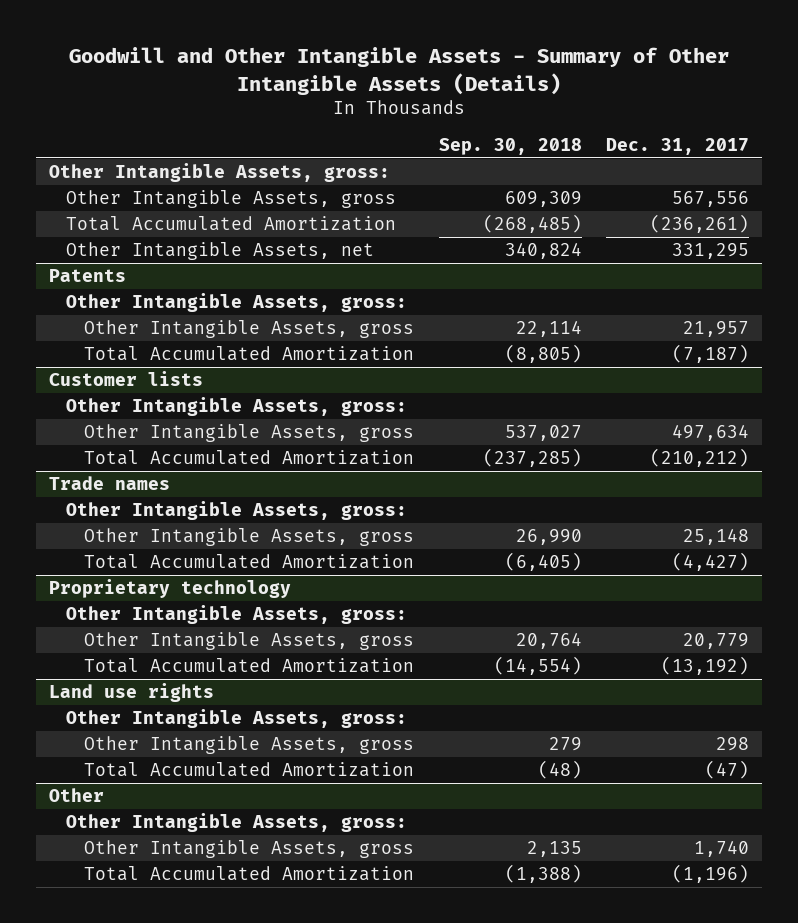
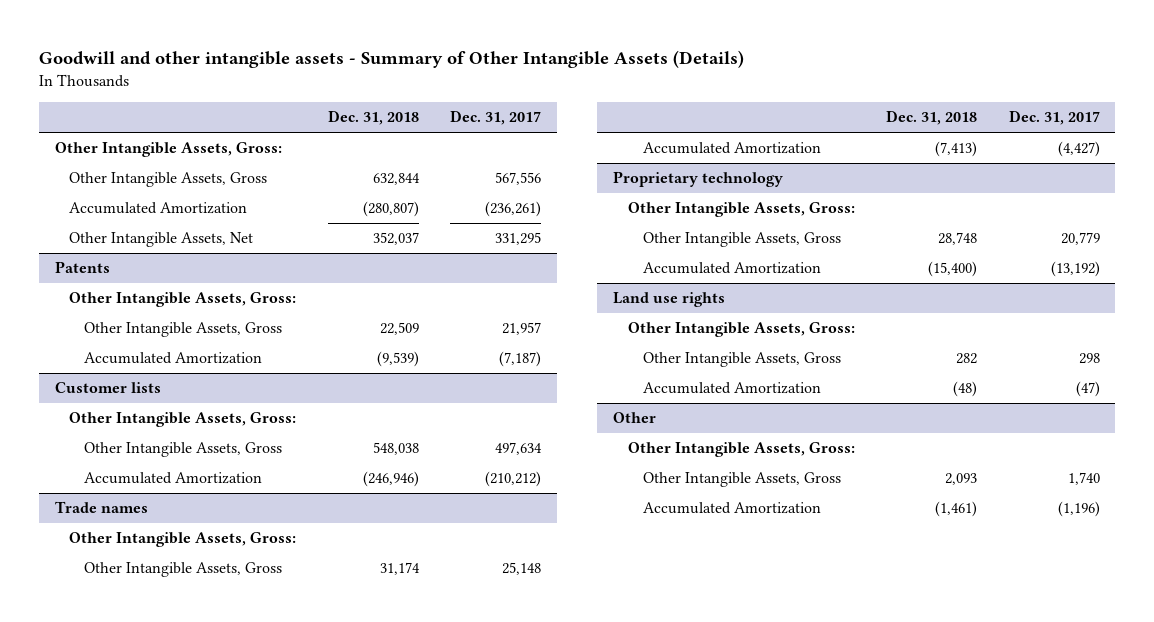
[68,47,729,95] Goodwill and Other Intangible Assets - Summary of Other Intangible Assets (Details) -> [38,50,744,69] Goodwill and other intangible assets - Summary of Other Intangible Assets (Details)
[438,137,582,155] Sep. 30, 2018 -> none
none -> [327,110,419,126] Dec. 31, 2018
[48,163,390,183] Other Intangible Assets, gross: -> [54,142,282,158] Other Intangible Assets, Gross:
[66,190,397,209] Other Intangible Assets, gross -> [69,172,268,188] Other Intangible Assets, Gross
[66,216,397,232] Total Accumulated Amortization -> [69,202,248,215] Accumulated Amortization
[66,242,375,261] Other Intangible Assets, net -> [69,232,254,248] Other Intangible Assets, Net
[66,293,408,313] Other Intangible Assets, gross: -> [69,292,297,308] Other Intangible Assets, Gross:
[84,320,415,339] Other Intangible Assets, gross -> [84,322,283,338] Other Intangible Assets, Gross
[84,346,415,362] Total Accumulated Amortization -> [84,352,263,365] Accumulated Amortization
[66,397,408,417] Other Intangible Assets, gross: -> [69,412,297,428] Other Intangible Assets, Gross:
[84,424,415,443] Other Intangible Assets, gross -> [84,442,283,458] Other Intangible Assets, Gross
[84,450,415,466] Total Accumulated Amortization -> [84,472,263,485] Accumulated Amortization
[66,501,408,521] Other Intangible Assets, gross: -> [69,532,297,548] Other Intangible Assets, Gross:
[84,528,415,547] Other Intangible Assets, gross -> [84,562,283,578] Other Intangible Assets, Gross
[84,554,415,570] Total Accumulated Amortization -> [642,142,821,155] Accumulated Amortization
[66,605,408,625] Other Intangible Assets, gross: -> [627,202,855,218] Other Intangible Assets, Gross:
[84,632,415,651] Other Intangible Assets, gross -> [642,232,841,248] Other Intangible Assets, Gross
[84,658,415,674] Total Accumulated Amortization -> [642,262,821,275] Accumulated Amortization
[66,709,408,729] Other Intangible Assets, gross: -> [627,322,855,338] Other Intangible Assets, Gross:
[84,736,415,755] Other Intangible Assets, gross -> [642,352,841,368] Other Intangible Assets, Gross
[84,762,415,778] Total Accumulated Amortization -> [642,382,821,395] Accumulated Amortization
[66,813,408,833] Other Intangible Assets, gross: -> [627,442,855,458] Other Intangible Assets, Gross:
[84,840,415,859] Other Intangible Assets, gross -> [642,472,841,488] Other Intangible Assets, Gross
[84,866,415,882] Total Accumulated Amortization -> [642,502,821,515] Accumulated Amortization

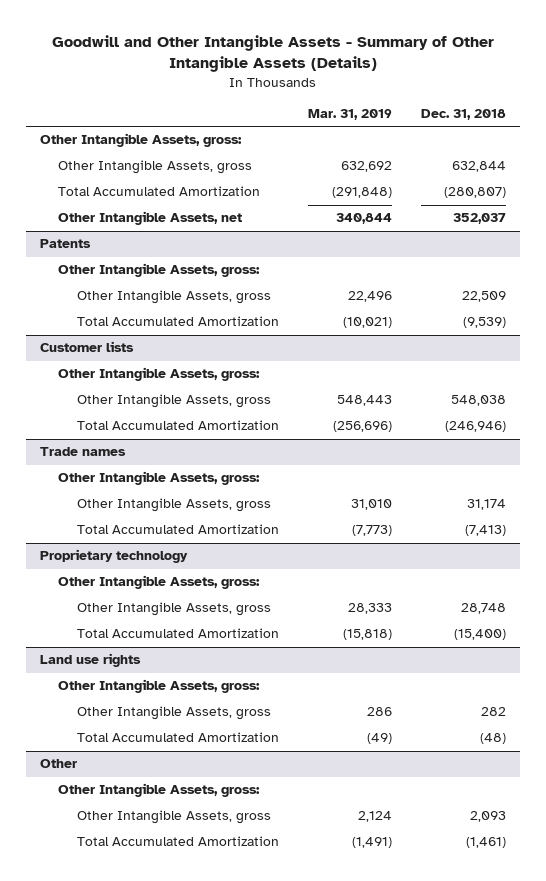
[38,50,744,69] Goodwill and other intangible assets - Summary of Other Intangible Assets (Details) -> [51,34,494,73] Goodwill and Other Intangible Assets - Summary of Other Intangible Assets (Details)
[450,110,542,126] Dec. 31, 2017 -> none
none -> [307,109,392,121] Mar. 31, 2019
[54,142,282,158] Other Intangible Assets, Gross: -> [40,133,243,148] Other Intangible Assets, gross:
[69,172,268,188] Other Intangible Assets, Gross -> [58,160,253,175] Other Intangible Assets, gross
[69,202,248,215] Accumulated Amortization -> [58,186,261,197] Total Accumulated Amortization
[69,232,254,248] Other Intangible Assets, Net -> [58,211,243,226] Other Intangible Assets, net
[69,292,297,308] Other Intangible Assets, Gross: -> [58,263,261,278] Other Intangible Assets, gross:
[84,322,283,338] Other Intangible Assets, Gross -> [76,290,271,305] Other Intangible Assets, gross
[84,352,263,365] Accumulated Amortization -> [76,316,279,327] Total Accumulated Amortization
[69,412,297,428] Other Intangible Assets, Gross: -> [58,367,261,382] Other Intangible Assets, gross:
[84,442,283,458] Other Intangible Assets, Gross -> [76,394,271,409] Other Intangible Assets, gross
[84,472,263,485] Accumulated Amortization -> [76,420,279,431] Total Accumulated Amortization
[69,532,297,548] Other Intangible Assets, Gross: -> [58,471,261,486] Other Intangible Assets, gross:
[84,562,283,578] Other Intangible Assets, Gross -> [76,498,271,513] Other Intangible Assets, gross
[642,142,821,155] Accumulated Amortization -> [76,524,279,535] Total Accumulated Amortization
[627,202,855,218] Other Intangible Assets, Gross: -> [58,575,261,590] Other Intangible Assets, gross:
[642,232,841,248] Other Intangible Assets, Gross -> [76,602,271,617] Other Intangible Assets, gross
[642,262,821,275] Accumulated Amortization -> [76,628,279,639] Total Accumulated Amortization
[627,322,855,338] Other Intangible Assets, Gross: -> [58,679,261,694] Other Intangible Assets, gross:
[642,352,841,368] Other Intangible Assets, Gross -> [76,706,271,721] Other Intangible Assets, gross
[642,382,821,395] Accumulated Amortization -> [76,732,279,743] Total Accumulated Amortization
[627,442,855,458] Other Intangible Assets, Gross: -> [58,783,261,798] Other Intangible Assets, gross:
[642,472,841,488] Other Intangible Assets, Gross -> [76,810,271,825] Other Intangible Assets, gross
[642,502,821,515] Accumulated Amortization -> [76,836,279,847] Total Accumulated Amortization

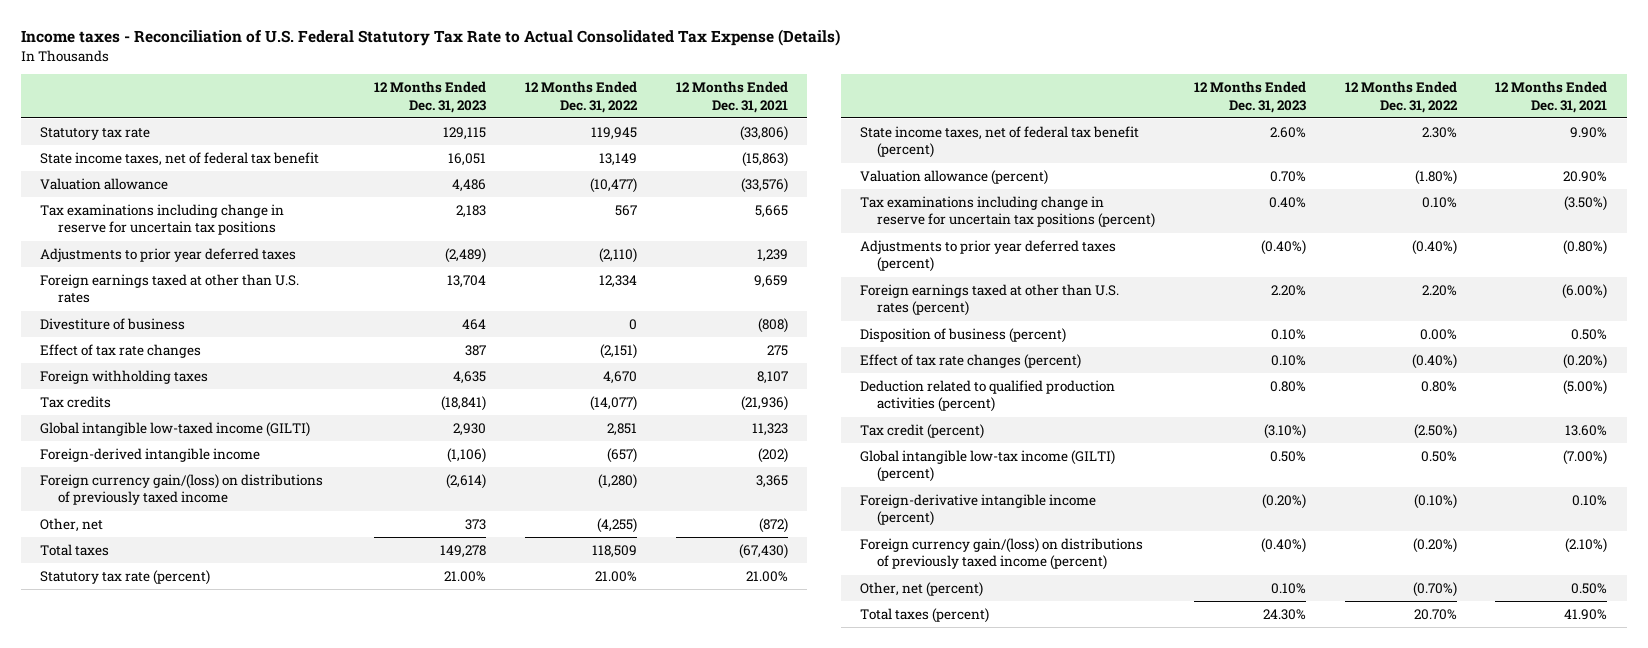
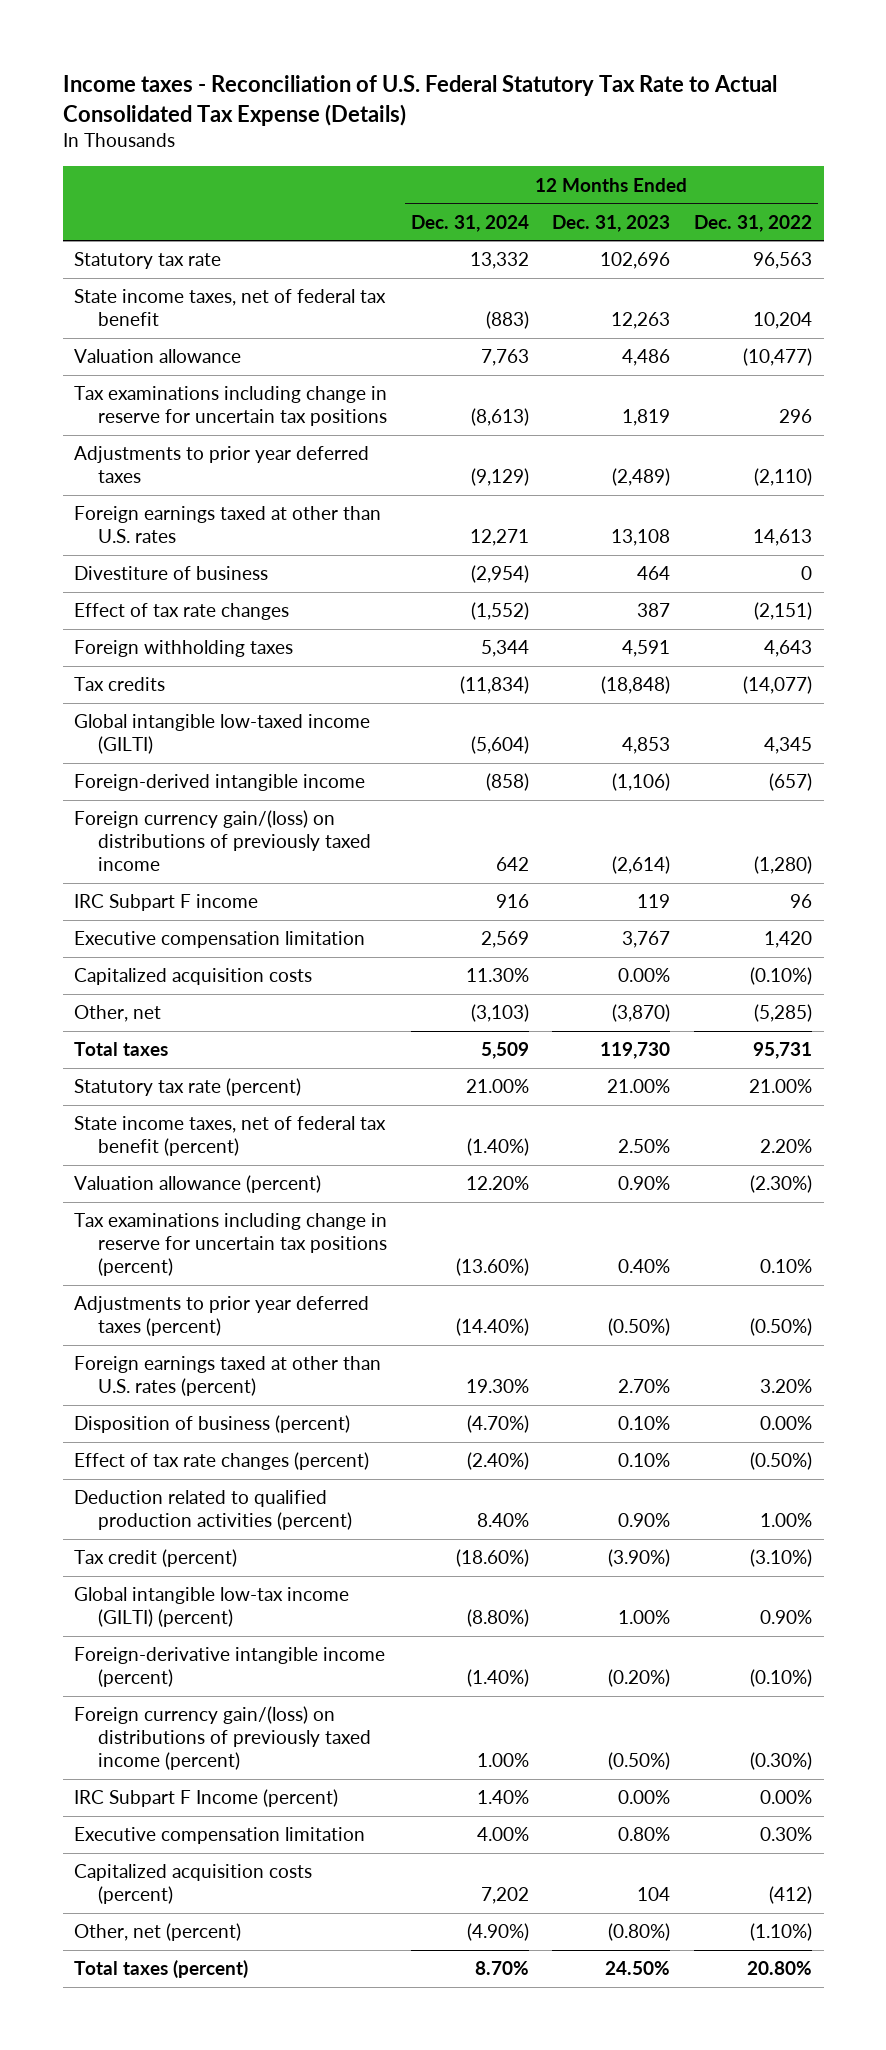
[675,81,788,113] 12 Months Ended Dec. 31, 2021 -> none
none -> [410,214,529,232] Dec. 31, 2024
[443,126,487,140] 129,115 -> [600,252,671,270] 102,696
[590,126,637,140] 119,945 -> [752,252,812,270] 96,563
[448,152,487,166] 16,051 -> [611,312,671,330] 12,263
[598,152,637,166] 13,149 -> [752,312,812,330] 10,204
[456,204,487,218] 2,183 -> [622,409,671,427] 1,819
[614,204,637,216] 567 -> [778,409,812,424] 296
[447,274,487,288] 13,704 -> [611,529,671,547] 13,108
[598,274,637,288] 12,334 -> [752,529,812,547] 14,613
[453,370,487,384] 4,635 -> [622,640,671,658] 4,591
[602,370,637,384] 4,670 -> [763,640,812,658] 4,643
[441,395,487,411] (18,841) -> [601,676,671,695] (18,848)
[453,422,487,436] 2,930 -> [622,737,671,755] 4,853
[606,422,637,436] 2,851 -> [763,737,812,755] 4,345
none -> [74,894,259,912] IRC Subpart F income
none -> [74,931,366,949] Executive compensation limitation
none -> [74,968,313,986] Capitalized acquisition costs
[465,518,487,530] 373 -> [612,1004,671,1023] (3,870)
[596,517,637,533] (4,255) -> [753,1004,812,1023] (5,285)
[440,544,487,558] 149,278 -> [600,1042,671,1060] 119,730
[591,544,637,558] 118,509 -> [752,1042,812,1060] 95,731
[1270,126,1307,138] 2.60% -> [618,1139,671,1154] 2.50%
[1421,126,1457,138] 2.30% -> [759,1139,812,1154] 2.20%
[1270,170,1307,182] 0.70% -> [618,1176,671,1191] 0.90%
[1414,169,1457,185] (1.80%) -> [749,1175,812,1194] (2.30%)
[1261,239,1307,255] (0.40%) -> [608,1318,671,1337] (0.50%)
[1411,239,1457,255] (0.40%) -> [749,1318,812,1337] (0.50%)
[1271,284,1307,296] 2.20% -> [618,1379,671,1394] 2.70%
[1421,284,1457,296] 2.20% -> [759,1379,812,1394] 3.20%
[1411,353,1457,369] (0.40%) -> [749,1452,812,1471] (0.50%)
[1270,380,1307,392] 0.80% -> [618,1513,671,1528] 0.90%
[1420,380,1457,392] 0.80% -> [759,1513,812,1528] 1.00%
[1264,423,1307,439] (3.10%) -> [608,1549,671,1568] (3.90%)
[1413,423,1457,439] (2.50%) -> [749,1549,812,1568] (3.10%)
[1270,450,1307,462] 0.50% -> [618,1610,671,1625] 1.00%
[1420,450,1457,462] 0.50% -> [759,1610,812,1625] 0.90%
[1261,537,1307,553] (0.40%) -> [608,1751,671,1770] (0.50%)
[1412,537,1457,553] (0.20%) -> [749,1751,812,1770] (0.30%)
none -> [74,1789,339,1808] IRC Subpart F Income (percent)
none -> [74,1827,366,1845] Executive compensation limitation
none -> [74,1864,313,1905] Capitalized acquisition costs (percent)
[1271,582,1307,594] 0.10% -> [608,1923,671,1942] (0.80%)
[1412,581,1457,597] (0.70%) -> [749,1923,812,1942] (1.10%)
[1263,608,1307,620] 24.30% -> [605,1961,671,1976] 24.50%
[1413,608,1457,620] 20.70% -> [746,1961,812,1976] 20.80%

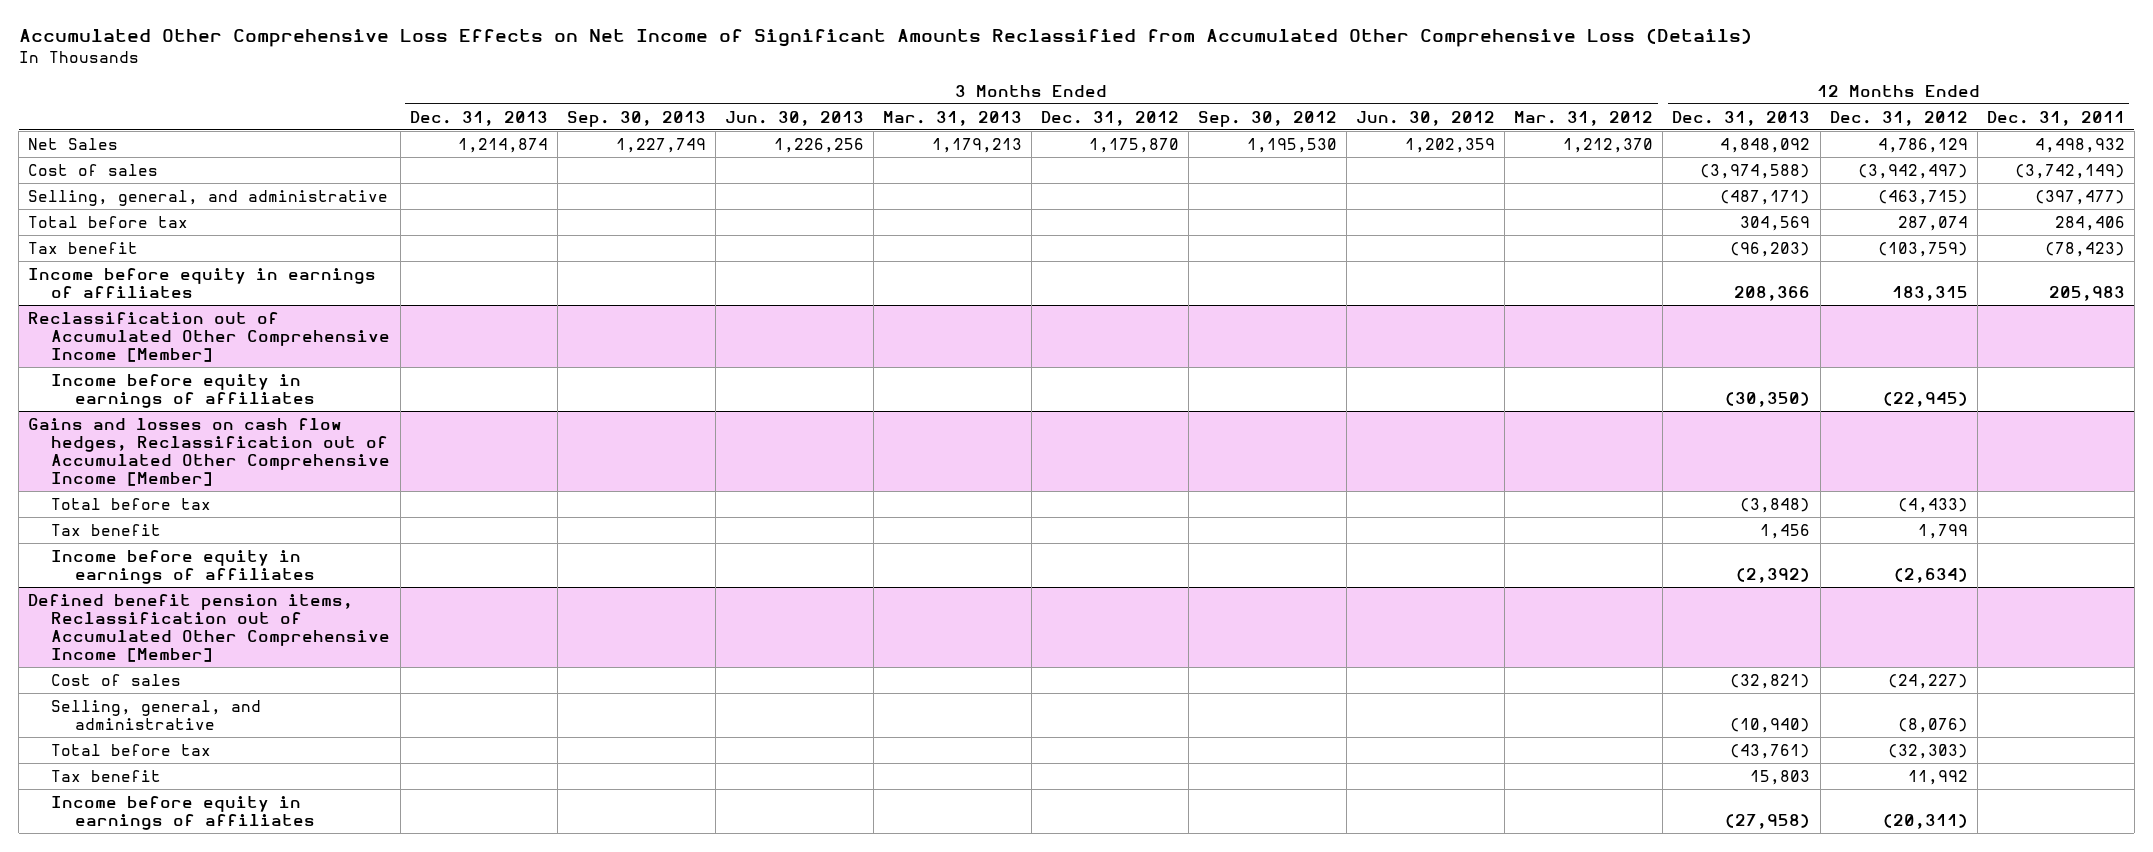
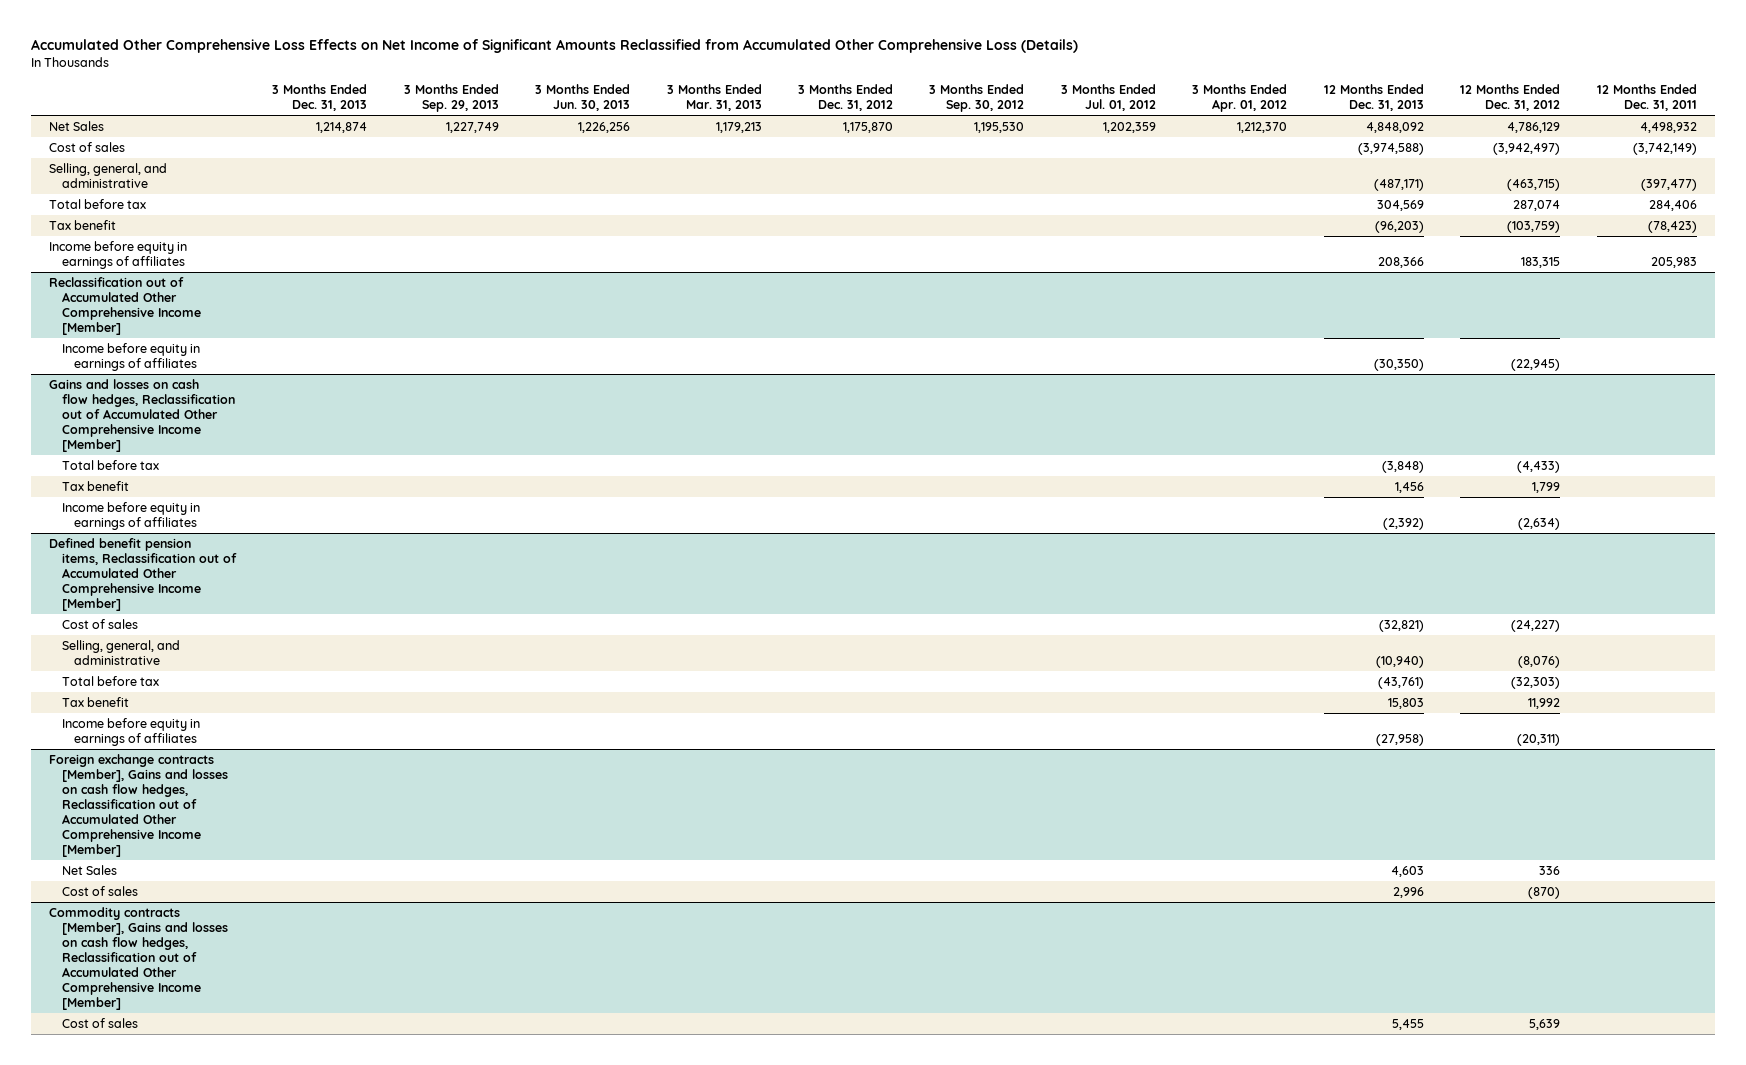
[566,110,706,127] Sep. 30, 2013 -> none
[1356,110,1496,126] Jun. 30, 2012 -> none
[1514,110,1654,126] Mar. 31, 2012 -> none
none -> [403,83,499,112] 3 Months Ended Sep. 29, 2013
none -> [1060,83,1156,111] 3 Months Ended Jul. 01, 2012
none -> [1192,83,1288,112] 3 Months Ended Apr. 01, 2012
none -> [49,754,228,858] Foreign exchange contracts [Member], Gains and losses on cash flow hedges, Reclassification out of Accumulated Other Comprehensive Income [Member]
none -> [61,865,117,876] Net Sales
none -> [61,886,138,897] Cost of sales
none -> [49,907,228,1011] Commodity contracts [Member], Gains and losses on cash flow hedges, Reclassification out of Accumulated Other Comprehensive Income [Member]
none -> [61,1018,138,1029] Cost of sales

